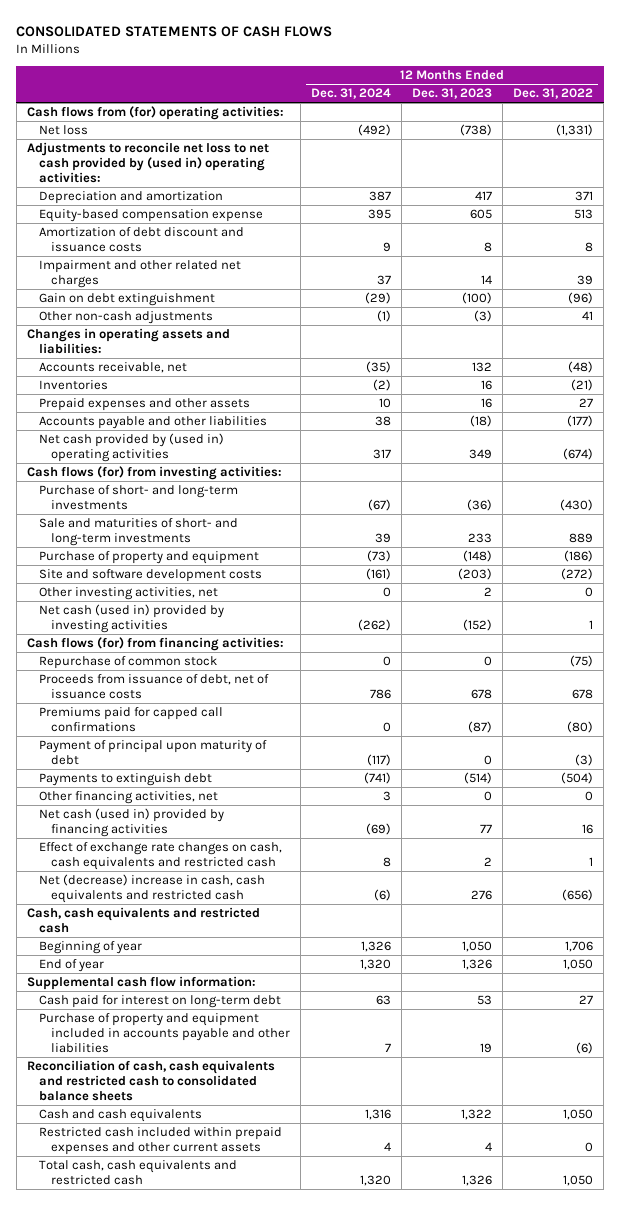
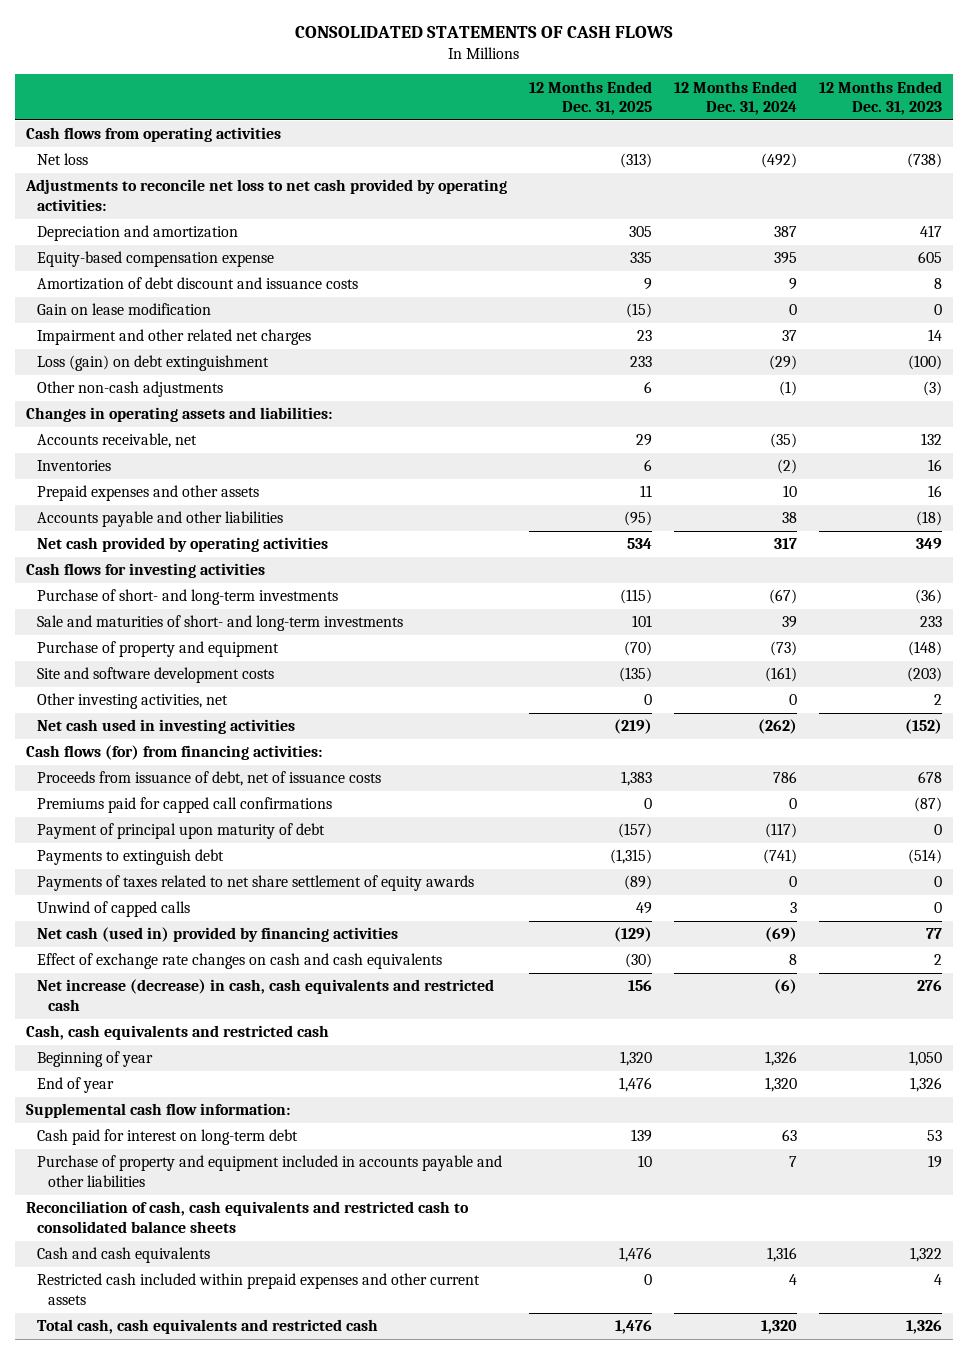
[513,88,594,100] Dec. 31, 2022 -> none
none -> [528,80,652,115] 12 Months Ended Dec. 31, 2025
[26,106,284,121] Cash flows from (for) operating activities: -> [25,127,281,143] Cash flows from operating activities
[26,142,269,184] Adjustments to reconcile net loss to net cash provided by (used in) operating activities: -> [24,179,507,211] Adjustments to reconcile net loss to net cash provided by operating activities:
none -> [36,303,211,316] Gain on lease modification
[38,293,215,307] Gain on debt extinguishment -> [36,355,269,372] Loss (gain) on debt extinguishment
[38,433,224,463] Net cash provided by (used in) operating activities -> [36,537,328,553] Net cash provided by operating activities
[26,466,282,481] Cash flows (for) from investing activities: -> [25,563,265,579] Cash flows for investing activities
[38,604,224,634] Net cash (used in) provided by investing activities -> [36,719,295,735] Net cash used in investing activities
[38,656,217,670] Repurchase of common stock -> none
[38,791,218,805] Other financing activities, net -> none
none -> [36,875,474,892] Payments of taxes related to net share settlement of equity awards
none -> [36,901,190,918] Unwind of capped calls
[38,842,282,871] Effect of exchange rate changes on cash, cash equivalents and restricted cash -> [36,953,442,970] Effect of exchange rate changes on cash and cash equivalents
[38,874,265,904] Net (decrease) increase in cash, cash equivalents and restricted cash -> [36,979,494,1011] Net increase (decrease) in cash, cash equivalents and restricted cash

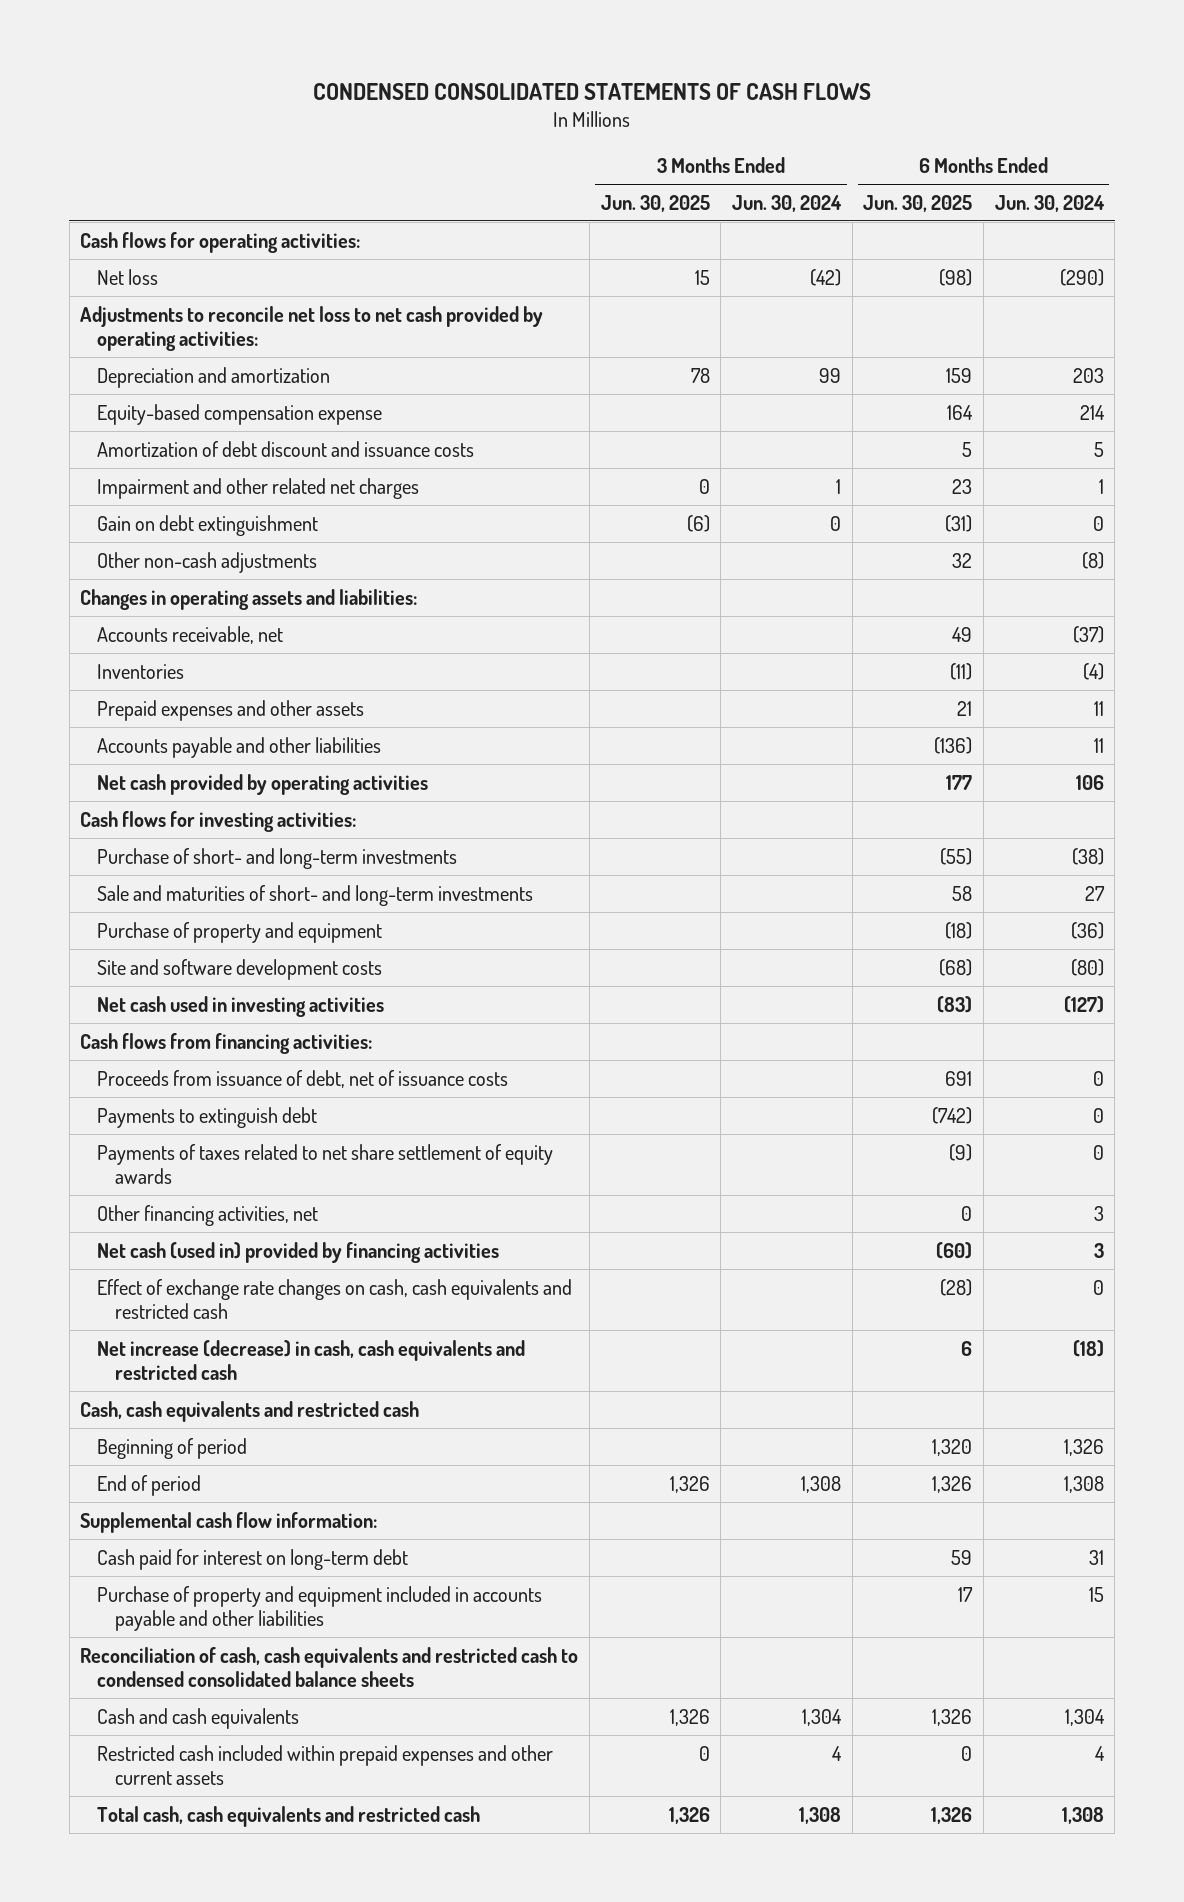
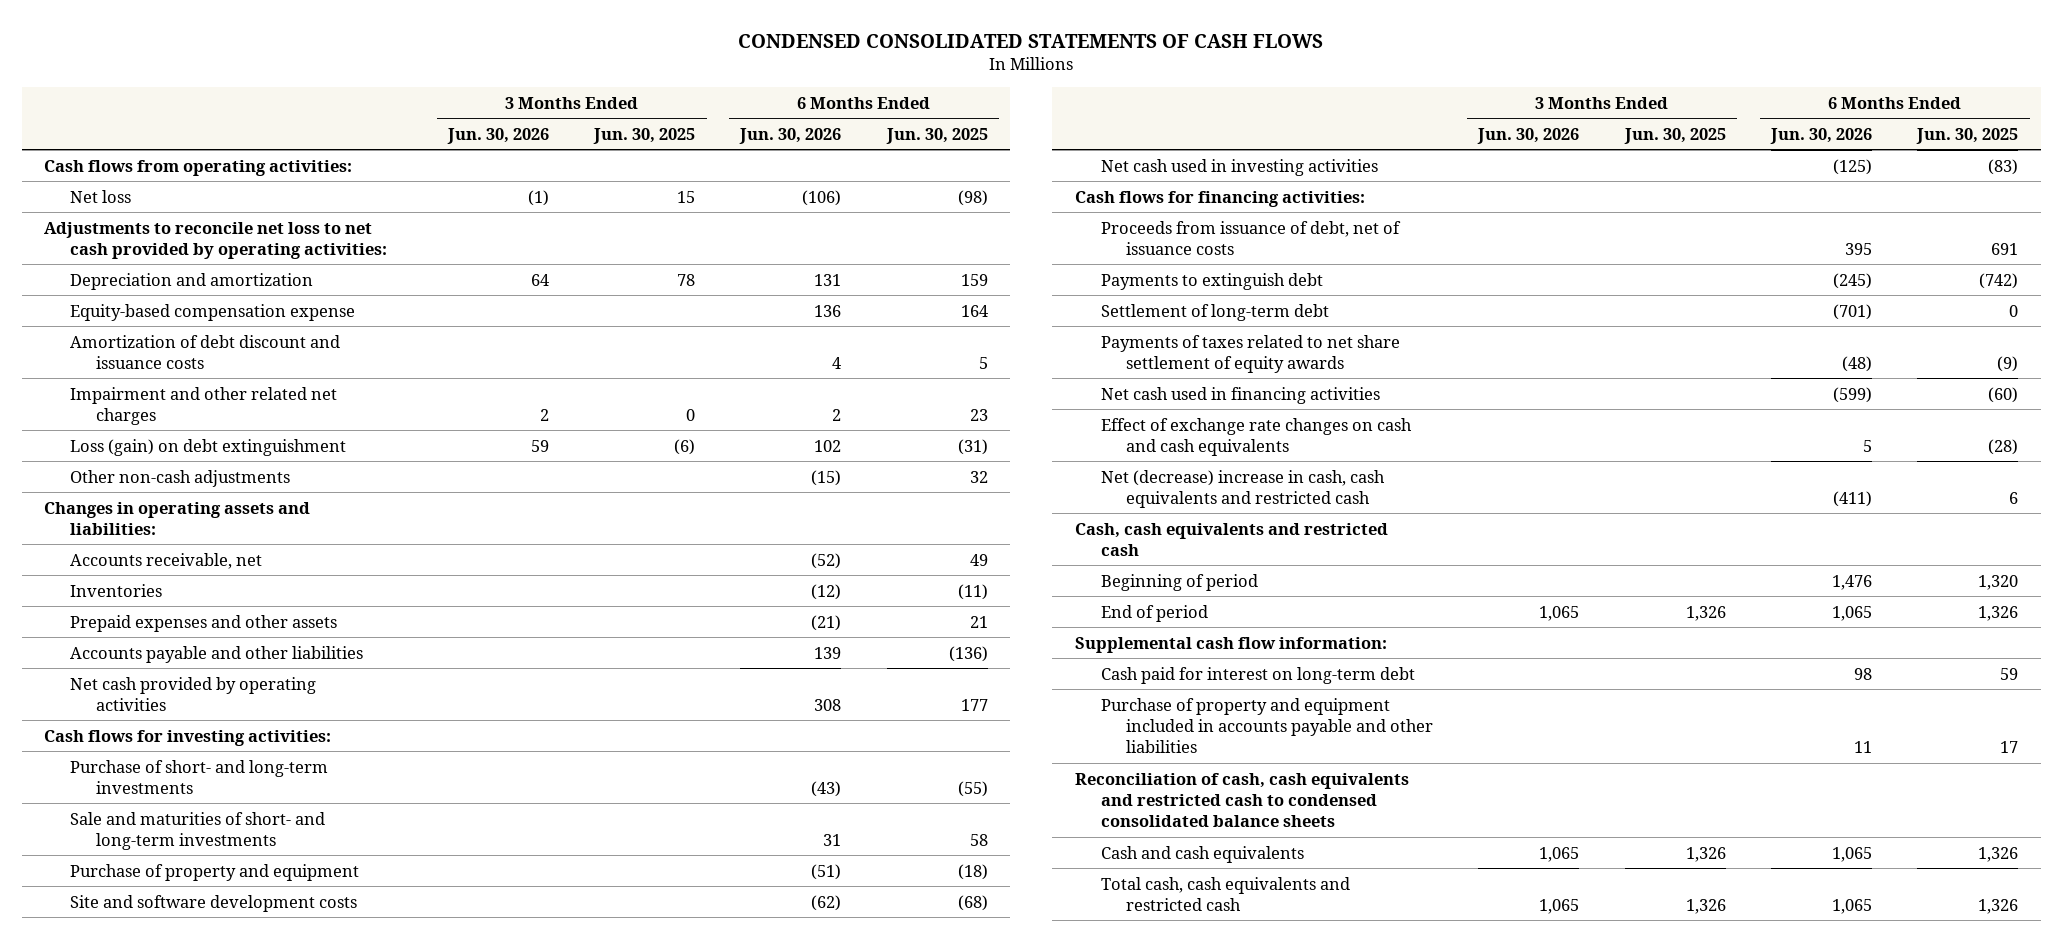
[732,194,843,212] Jun. 30, 2024 -> none
[994,194,1105,212] Jun. 30, 2024 -> none
none -> [446,127,549,144] Jun. 30, 2026
none -> [739,127,842,144] Jun. 30, 2026
[80,231,361,253] Cash flows for operating activities: -> [44,159,353,176] Cash flows from operating activities:
[97,514,319,536] Gain on debt extinguishment -> [70,438,347,456] Loss (gain) on debt extinguishment
[80,1032,373,1054] Cash flows from financing activities: -> [1074,190,1365,207] Cash flows for financing activities:
none -> [1100,303,1329,321] Settlement of long-term debt
[97,1204,319,1226] Other financing activities, net -> none
[97,1241,500,1263] Net cash (used in) provided by financing activities -> [1100,386,1380,404] Net cash used in financing activities
[97,1278,573,1320] Effect of exchange rate changes on cash, cash equivalents and restricted cash -> [1100,417,1412,456] Effect of exchange rate changes on cash and cash equivalents
[97,1339,526,1381] Net increase (decrease) in cash, cash equivalents and restricted cash -> [1100,469,1385,508] Net (decrease) increase in cash, cash equivalents and restricted cash
[97,1744,554,1786] Restricted cash included within prepaid expenses and other current assets -> none

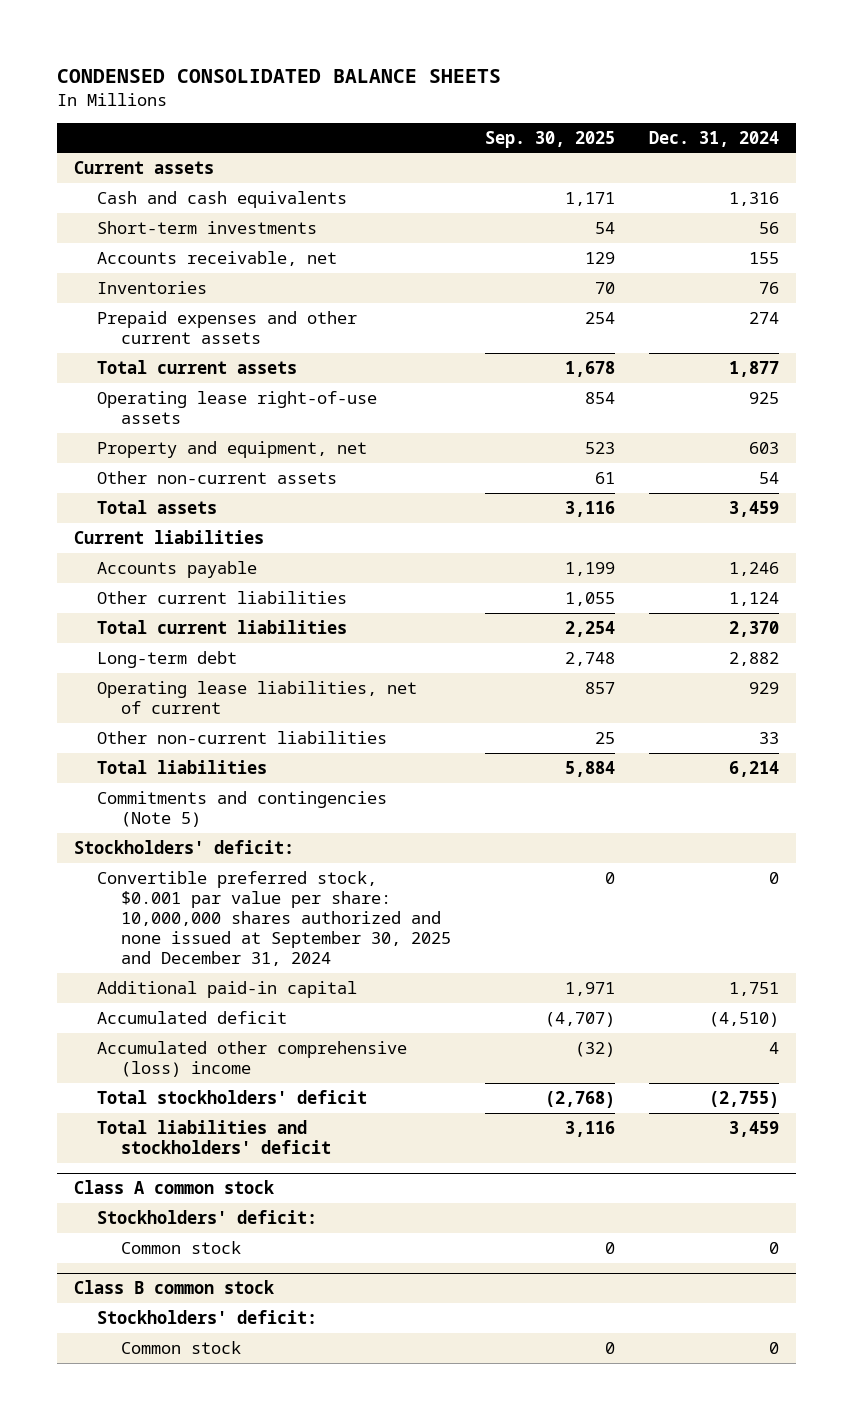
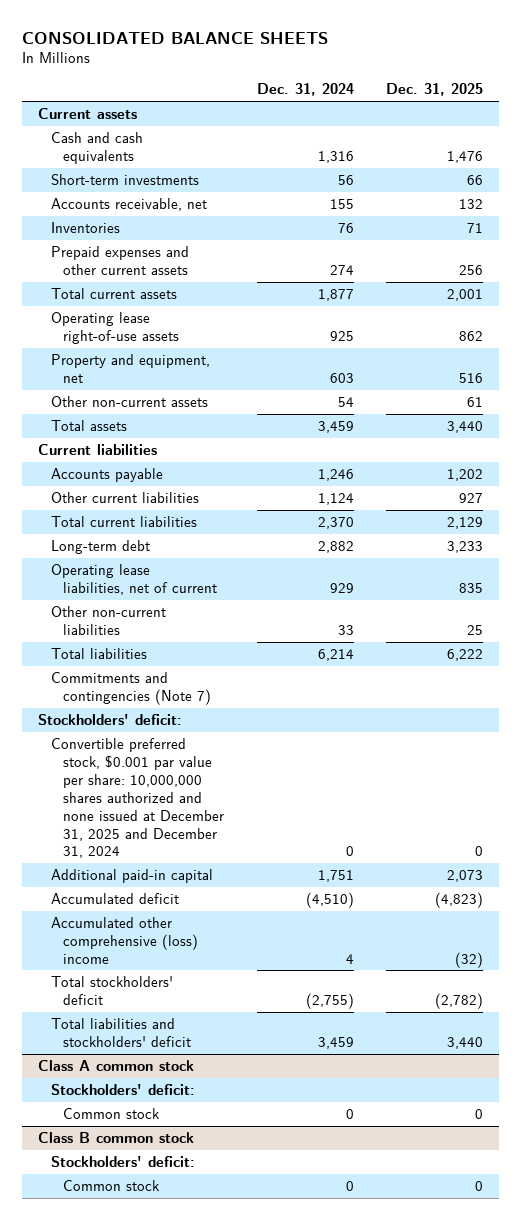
[56,68,501,83] CONDENSED CONSOLIDATED BALANCE SHEETS -> [21,32,328,45] CONSOLIDATED BALANCE SHEETS
[485,130,616,148] Sep. 30, 2025 -> none
none -> [385,83,483,97] Dec. 31, 2025
[97,790,388,827] Commitments and contingencies (Note 5) -> [50,671,212,705] Commitments and contingencies (Note 7)
[97,870,452,967] Convertible preferred stock, $0.001 par value per share: 10,000,000 shares authorized and none issued at September 30, 2025 and December 31, 2024 -> [50,737,225,859] Convertible preferred stock, $0.001 par value per share: 10,000,000 shares authorized and none issued at December 31, 2025 and December 31, 2024

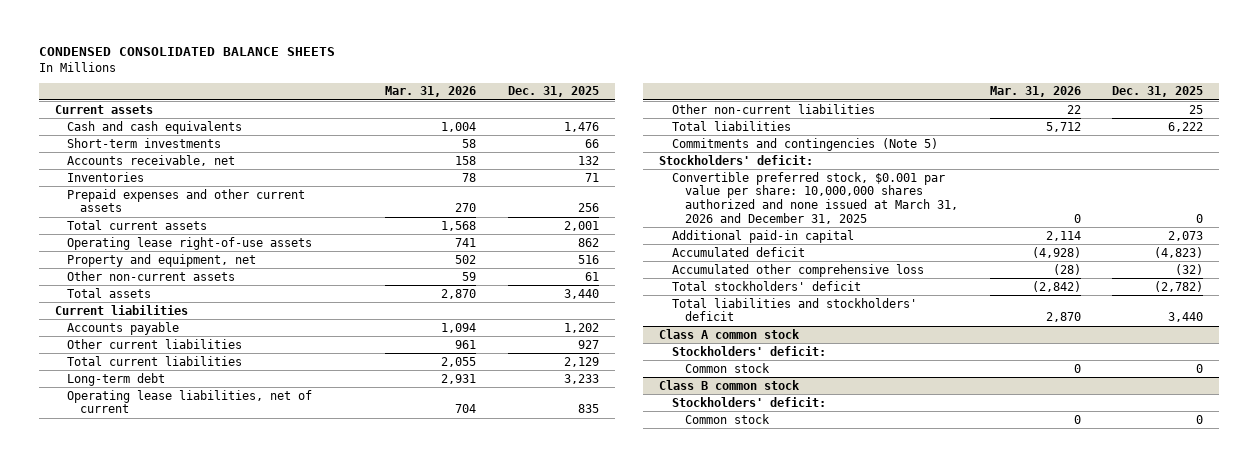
[21,32,328,45] CONSOLIDATED BALANCE SHEETS -> [38,47,335,57] CONDENSED CONSOLIDATED BALANCE SHEETS
[256,83,354,97] Dec. 31, 2024 -> none
none -> [385,86,477,98] Mar. 31, 2026
[50,671,212,705] Commitments and contingencies (Note 7) -> [671,137,938,151] Commitments and contingencies (Note 5)
[50,737,225,859] Convertible preferred stock, $0.001 par value per share: 10,000,000 shares authorized and none issued at December 31, 2025 and December 31, 2024 -> [671,171,958,225] Convertible preferred stock, $0.001 par value per share: 10,000,000 shares authorized and none issued at March 31, 2026 and December 31, 2025
[50,916,199,964] Accumulated other comprehensive (loss) income -> [671,263,924,277] Accumulated other comprehensive loss

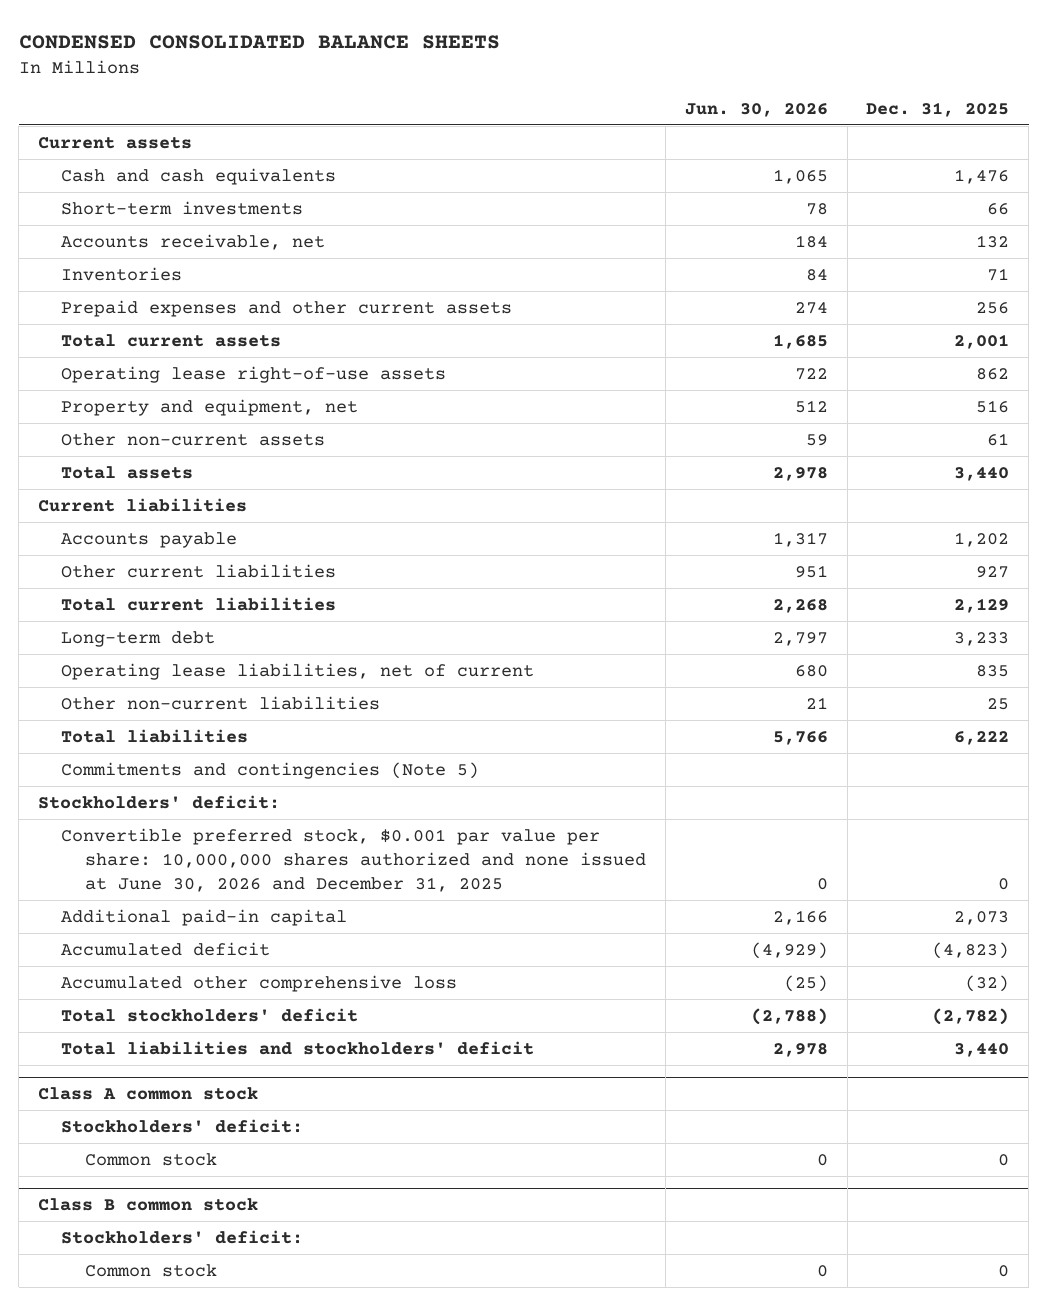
[385,86,477,98] Mar. 31, 2026 -> none
none -> [684,102,828,117] Jun. 30, 2026
[671,171,958,225] Convertible preferred stock, $0.001 par value per share: 10,000,000 shares authorized and none issued at March 31, 2026 and December 31, 2025 -> [61,827,647,893] Convertible preferred stock, $0.001 par value per share: 10,000,000 shares authorized and none issued at June 30, 2026 and December 31, 2025

